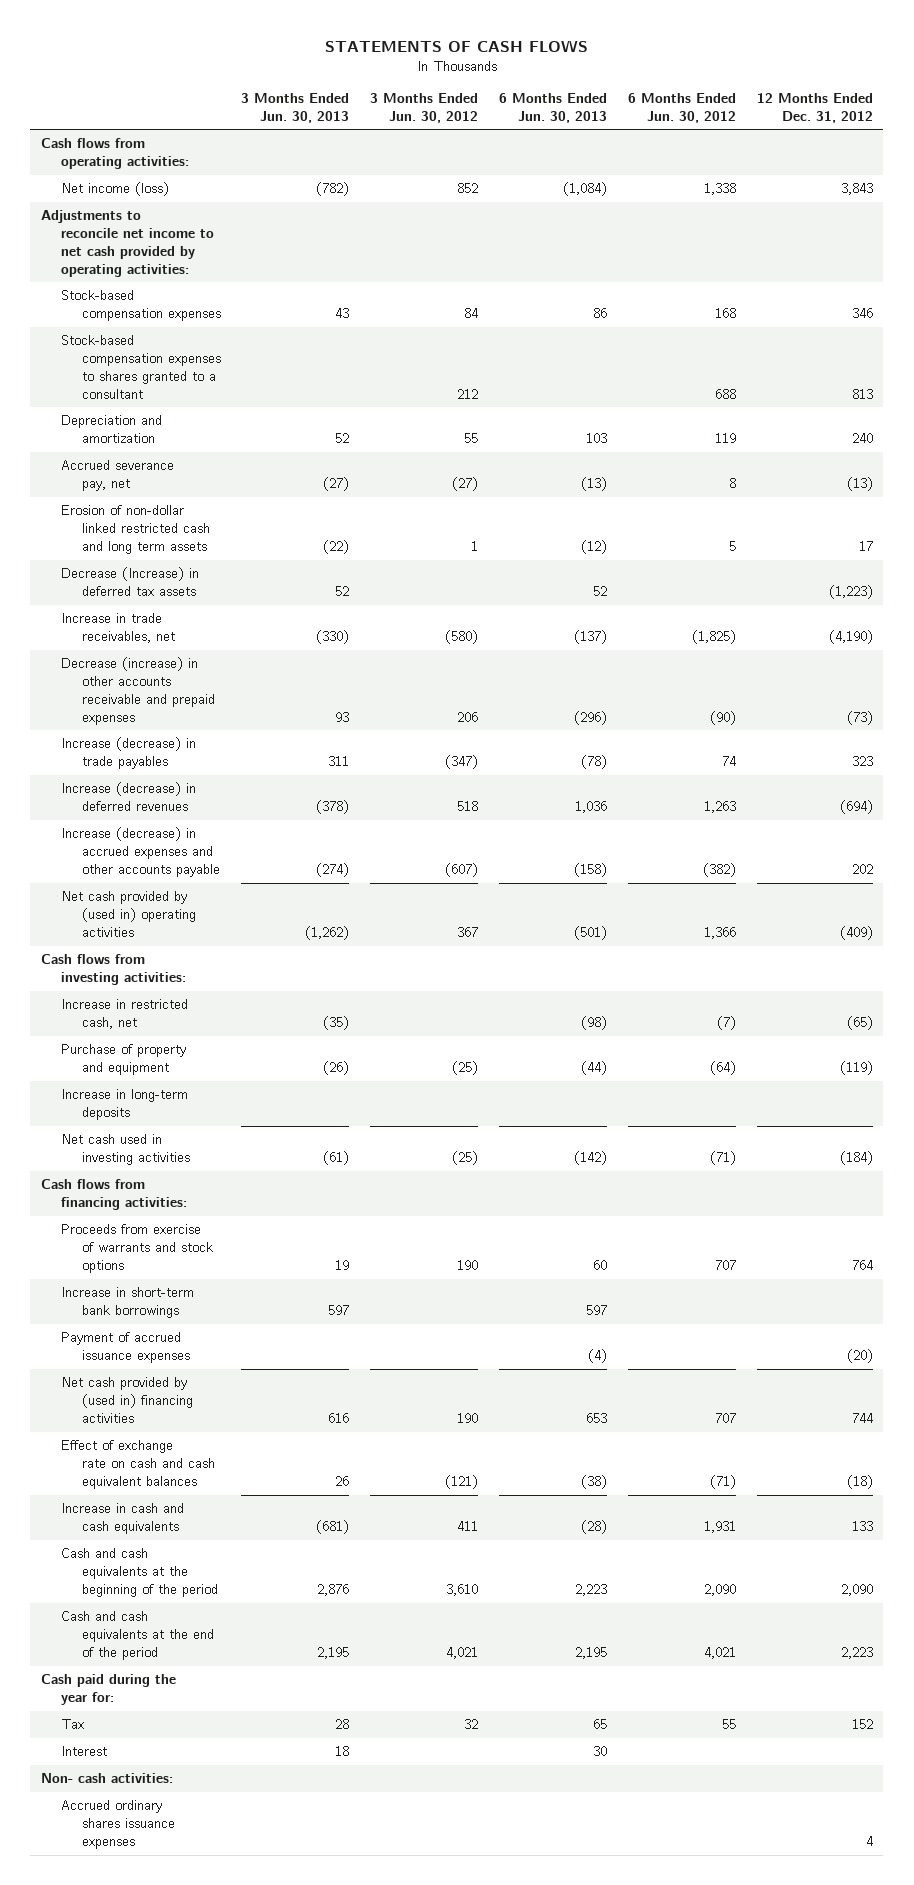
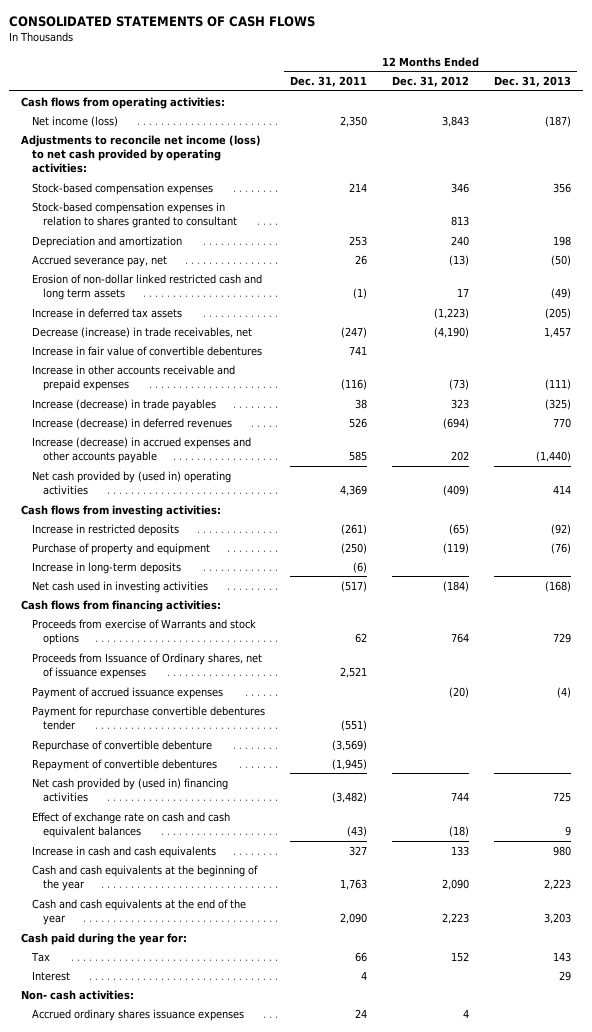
[324,39,588,52] STATEMENTS OF CASH FLOWS -> [9,16,316,28] CONSOLIDATED STATEMENTS OF CASH FLOWS
[241,93,350,123] 3 Months Ended Jun. 30, 2013 -> none
[370,93,479,123] 3 Months Ended Jun. 30, 2012 -> none
[499,93,608,123] 6 Months Ended Jun. 30, 2013 -> none
[628,93,737,123] 6 Months Ended Jun. 30, 2012 -> none
none -> [290,76,368,88] Dec. 31, 2011
none -> [494,76,572,88] Dec. 31, 2013
[40,210,215,277] Adjustments to reconcile net income to net cash provided by operating activities: -> [21,134,262,174] Adjustments to reconcile net income (loss) to net cash provided by operating activities:
[61,335,221,399] Stock-based compensation expenses to shares granted to a consultant -> [32,201,238,229] Stock-based compensation expenses in relation to shares granted to consultant
[61,567,200,597] Decrease (Increase) in deferred tax assets -> [32,307,183,318] Increase in deferred tax assets
[61,613,175,644] Increase in trade receivables, net -> [32,326,253,338] Decrease (increase) in trade receivables, net
none -> [32,345,263,356] Increase in fair value of convertible debentures
[61,657,215,725] Decrease (increase) in other accounts receivable and prepaid expenses -> [32,364,236,392] Increase in other accounts receivable and prepaid expenses
[61,999,189,1030] Increase in restricted cash, net -> [32,523,180,536] Increase in restricted deposits
[61,1287,195,1319] Increase in short-term bank borrowings -> none
[61,1224,213,1273] Proceeds from exercise of warrants and stock options -> [32,618,257,646] Proceeds from exercise of Warrants and stock options
none -> [32,652,263,680] Proceeds from Issuance of Ordinary shares, net of issuance expenses
none -> [32,705,266,731] Payment for repurchase convertible debentures tender
none -> [32,739,213,752] Repurchase of convertible debenture
none -> [32,758,218,771] Repayment of convertible debentures
[61,1548,218,1597] Cash and cash equivalents at the beginning of the period -> [32,864,259,892] Cash and cash equivalents at the beginning of the year
[61,1611,214,1660] Cash and cash equivalents at the end of the period -> [32,898,247,926] Cash and cash equivalents at the end of the year

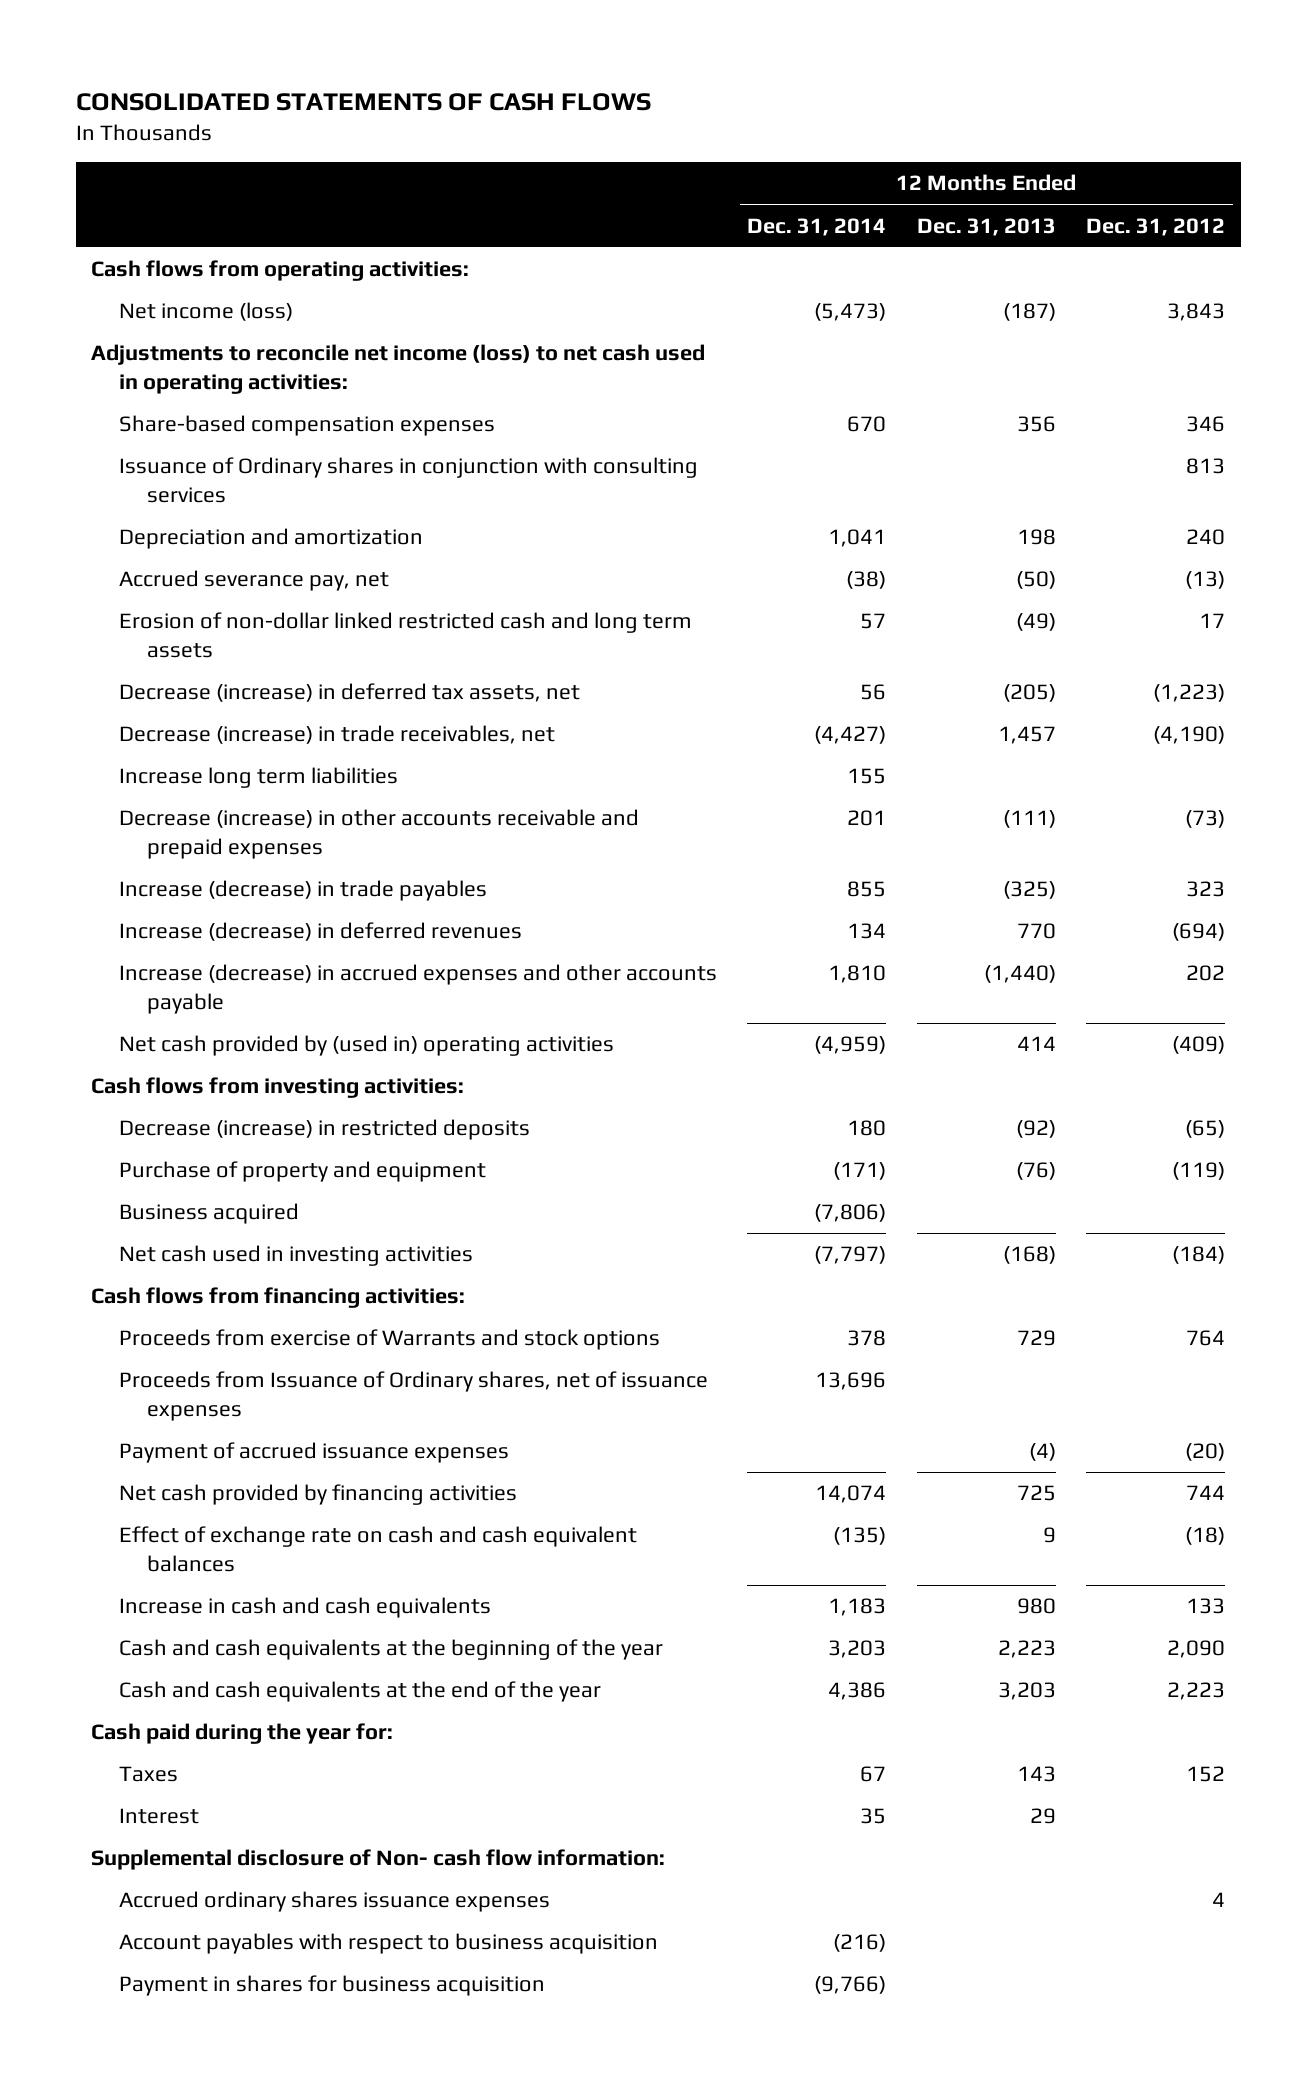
[290,76,368,88] Dec. 31, 2011 -> none
none -> [747,217,887,236] Dec. 31, 2014
[21,134,262,174] Adjustments to reconcile net income (loss) to net cash provided by operating activities: -> [91,344,706,394] Adjustments to reconcile net income (loss) to net cash used in operating activities:
[32,182,214,195] Stock-based compensation expenses -> [118,415,495,437] Share-based compensation expenses
[32,201,238,229] Stock-based compensation expenses in relation to shares granted to consultant -> [118,457,698,503] Issuance of Ordinary shares in conjunction with consulting services
[32,307,183,318] Increase in deferred tax assets -> [118,683,580,703] Decrease (increase) in deferred tax assets, net
[32,345,263,356] Increase in fair value of convertible debentures -> none
none -> [118,767,398,789] Increase long term liabilities
[32,364,236,392] Increase in other accounts receivable and prepaid expenses -> [118,809,639,859] Decrease (increase) in other accounts receivable and prepaid expenses
[32,523,180,536] Increase in restricted deposits -> [118,1119,530,1141] Decrease (increase) in restricted deposits
[32,561,182,574] Increase in long-term deposits -> none
none -> [118,1203,299,1225] Business acquired
[32,705,266,731] Payment for repurchase convertible debentures tender -> none
[32,739,213,752] Repurchase of convertible debenture -> none
[32,758,218,771] Repayment of convertible debentures -> none
[32,777,229,803] Net cash provided by (used in) financing activities -> [118,1484,517,1506] Net cash provided by financing activities
[31,951,51,962] Tax -> [118,1766,178,1783] Taxes
[21,989,135,1000] Non- cash activities: -> [91,1849,666,1871] Supplemental disclosure of Non- cash flow information:
none -> [118,1933,658,1955] Account payables with respect to business acquisition
none -> [118,1975,545,1997] Payment in shares for business acquisition

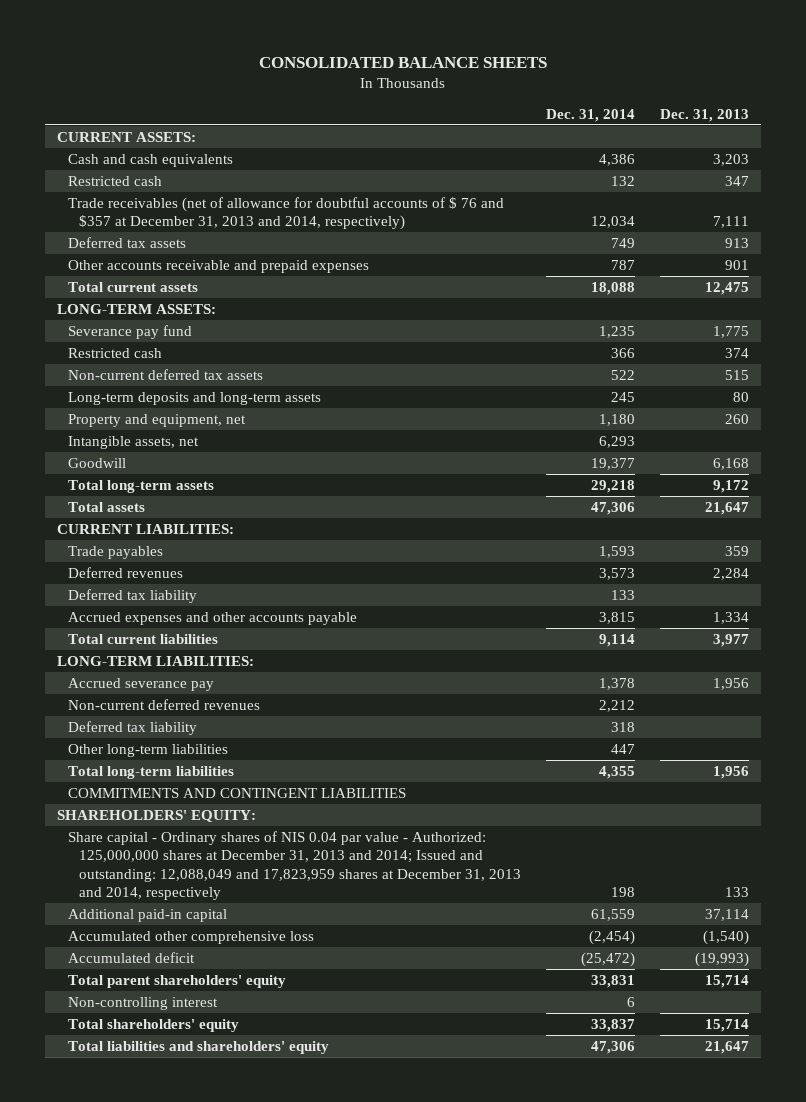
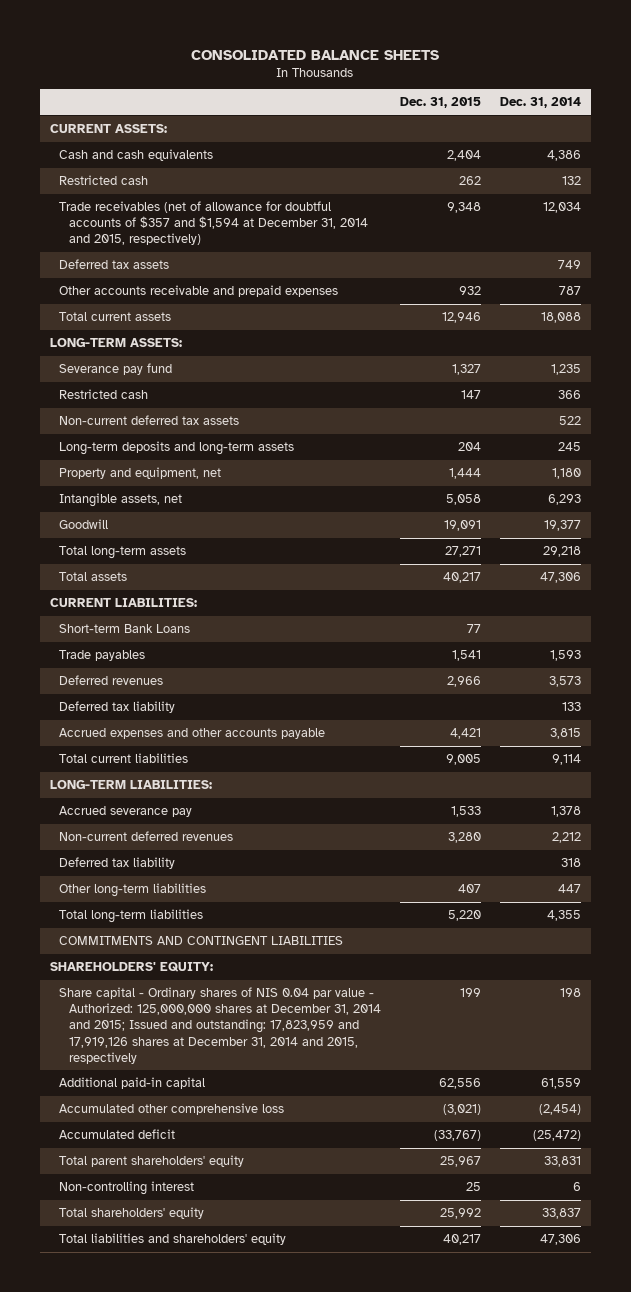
[659,108,749,122] Dec. 31, 2013 -> none
none -> [400,97,482,109] Dec. 31, 2015
[68,196,505,231] Trade receivables (net of allowance for doubtful accounts of $ 76 and $357 at December 31, 2013 and 2014, respectively) -> [59,201,368,246] Trade receivables (net of allowance for doubtful accounts of $357 and $1,594 at December 31, 2014 and 2015, respectively)
none -> [59,624,191,634] Short-term Bank Loans
[68,830,522,900] Share capital - Ordinary shares of NIS 0.04 par value - Authorized: 125,000,000 shares at December 31, 2013 and 2014; Issued and outstanding: 12,088,049 and 17,823,959 shares at December 31, 2013 and 2014, respectively -> [59,987,381,1064] Share capital - Ordinary shares of NIS 0.04 par value - Authorized: 125,000,000 shares at December 31, 2014 and 2015; Issued and outstanding: 17,823,959 and 17,919,126 shares at December 31, 2014 and 2015, respectively

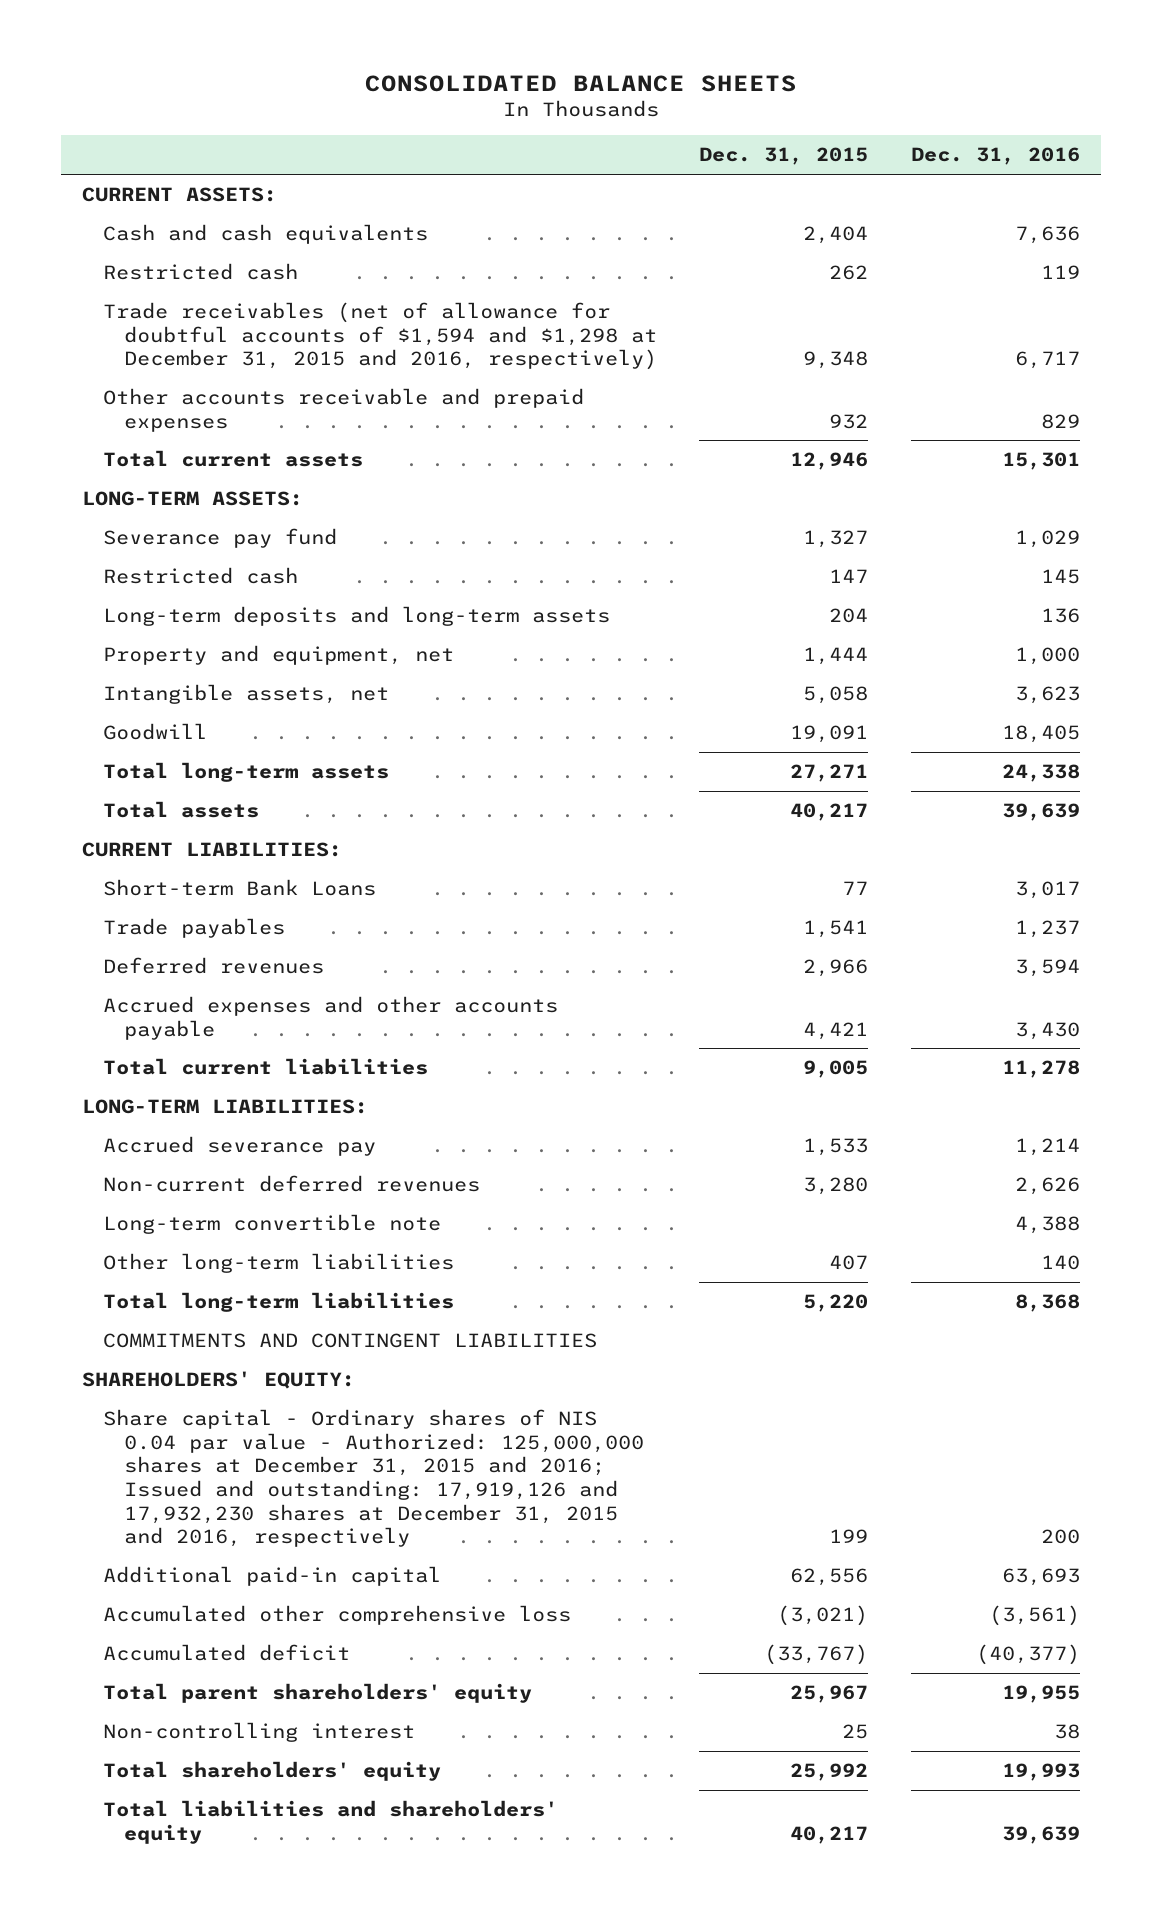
[500,97,582,109] Dec. 31, 2014 -> none
none -> [910,147,1080,166] Dec. 31, 2016
[59,259,170,270] Deferred tax assets -> none
[59,201,368,246] Trade receivables (net of allowance for doubtful accounts of $357 and $1,594 at December 31, 2014 and 2015, respectively) -> [103,301,657,371] Trade receivables (net of allowance for doubtful accounts of $1,594 and $1,298 at December 31, 2015 and 2016, respectively)
[59,415,240,426] Non-current deferred tax assets -> none
[59,701,176,714] Deferred tax liability -> none
[59,857,176,870] Deferred tax liability -> none
none -> [103,1213,442,1234] Long-term convertible note
[59,987,381,1064] Share capital - Ordinary shares of NIS 0.04 par value - Authorized: 125,000,000 shares at December 31, 2014 and 2015; Issued and outstanding: 17,823,959 and 17,919,126 shares at December 31, 2014 and 2015, respectively -> [103,1408,644,1548] Share capital - Ordinary shares of NIS 0.04 par value - Authorized: 125,000,000 shares at December 31, 2015 and 2016; Issued and outstanding: 17,919,126 and 17,932,230 shares at December 31, 2015 and 2016, respectively

